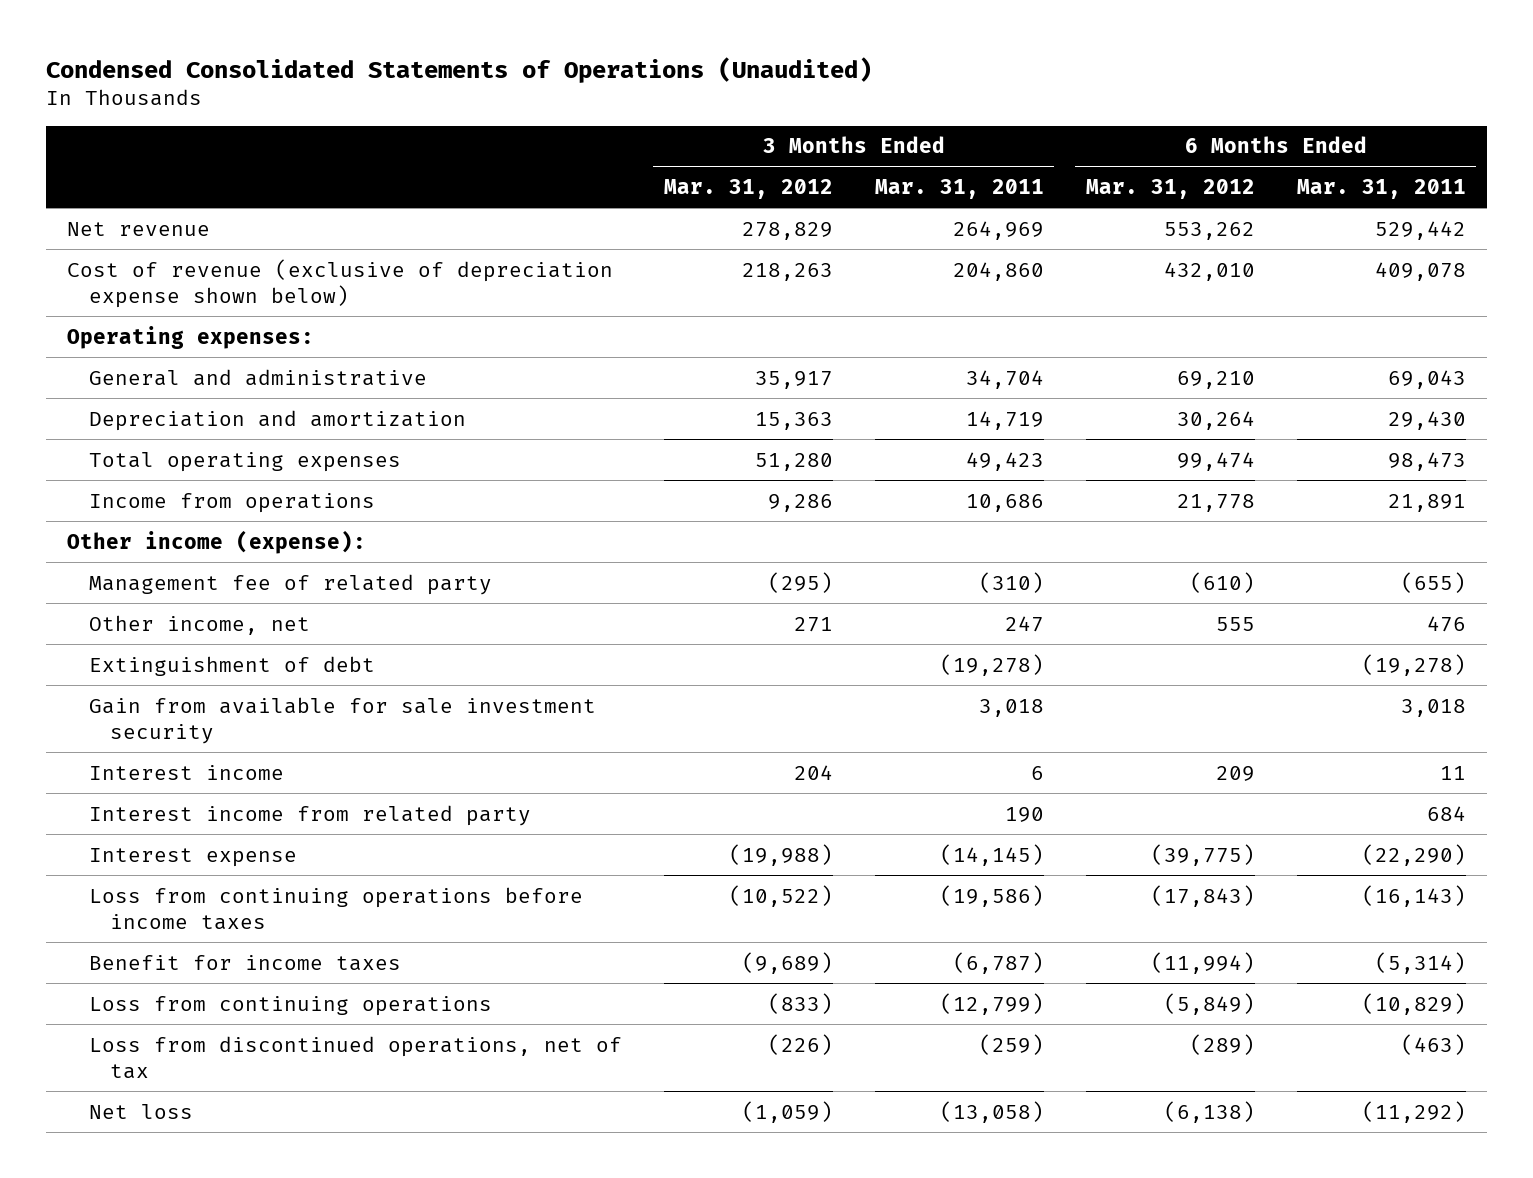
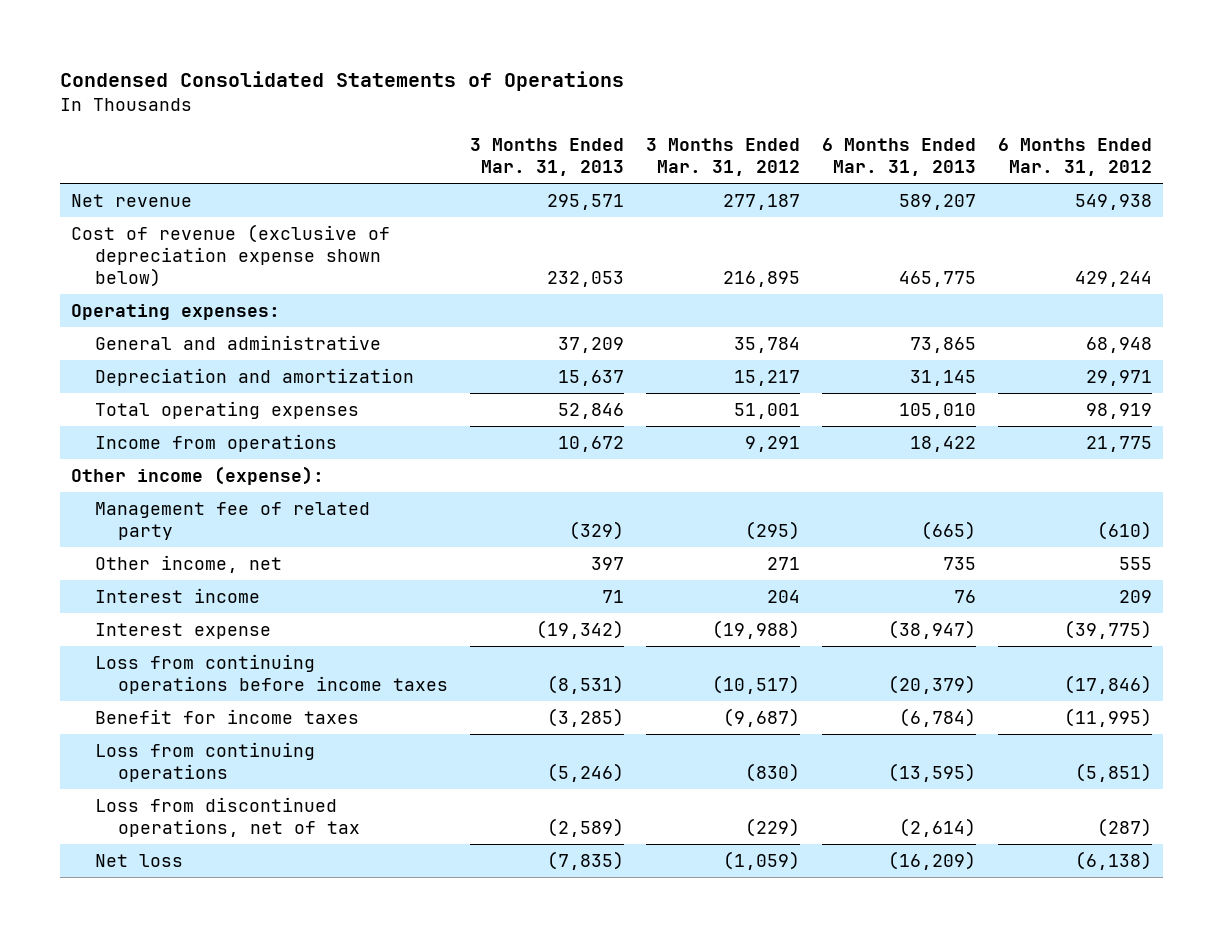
[45,56,872,83] Condensed Consolidated Statements of Operations (Unaudited) -> [60,71,625,92] Condensed Consolidated Statements of Operations
[874,179,1044,200] Mar. 31, 2011 -> none
[1296,179,1466,200] Mar. 31, 2011 -> none
none -> [469,137,624,176] 3 Months Ended Mar. 31, 2013
none -> [821,137,976,176] 6 Months Ended Mar. 31, 2013
[741,221,833,240] 278,829 -> [722,193,800,210] 277,187
[1163,221,1255,240] 553,262 -> [1074,193,1152,210] 549,938
[741,262,833,281] 218,263 -> [722,270,800,287] 216,895
[1163,261,1255,281] 432,010 -> [1074,270,1152,287] 429,244
[754,370,833,389] 35,917 -> [733,336,800,353] 35,784
[1176,370,1255,389] 69,210 -> [1085,336,1152,353] 68,948
[754,411,833,430] 15,363 -> [733,369,800,386] 15,217
[1176,410,1255,430] 30,264 -> [1085,369,1152,386] 29,971
[754,452,833,471] 51,280 -> [733,402,800,419] 51,001
[1176,451,1255,471] 99,474 -> [1085,402,1152,419] 98,919
[767,493,833,512] 9,286 -> [744,435,800,452] 9,291
[1176,493,1255,512] 21,778 -> [1085,435,1152,452] 21,775
[88,655,375,676] Extinguishment of debt -> none
[88,696,596,744] Gain from available for sale investment security -> none
[88,804,531,826] Interest income from related party -> none
[728,884,833,907] (10,522) -> [711,674,800,694] (10,517)
[1150,884,1255,907] (17,843) -> [1063,674,1152,694] (17,846)
[741,951,833,974] (9,689) -> [722,707,800,727] (9,687)
[1150,951,1255,974] (11,994) -> [1063,707,1152,727] (11,995)
[767,992,833,1014] (833) -> [744,762,800,782] (830)
[1163,992,1255,1015] (5,849) -> [1074,762,1152,782] (5,851)
[767,1033,833,1055] (226) -> [744,817,800,837] (229)
[1189,1033,1255,1055] (289) -> [1096,817,1152,837] (287)

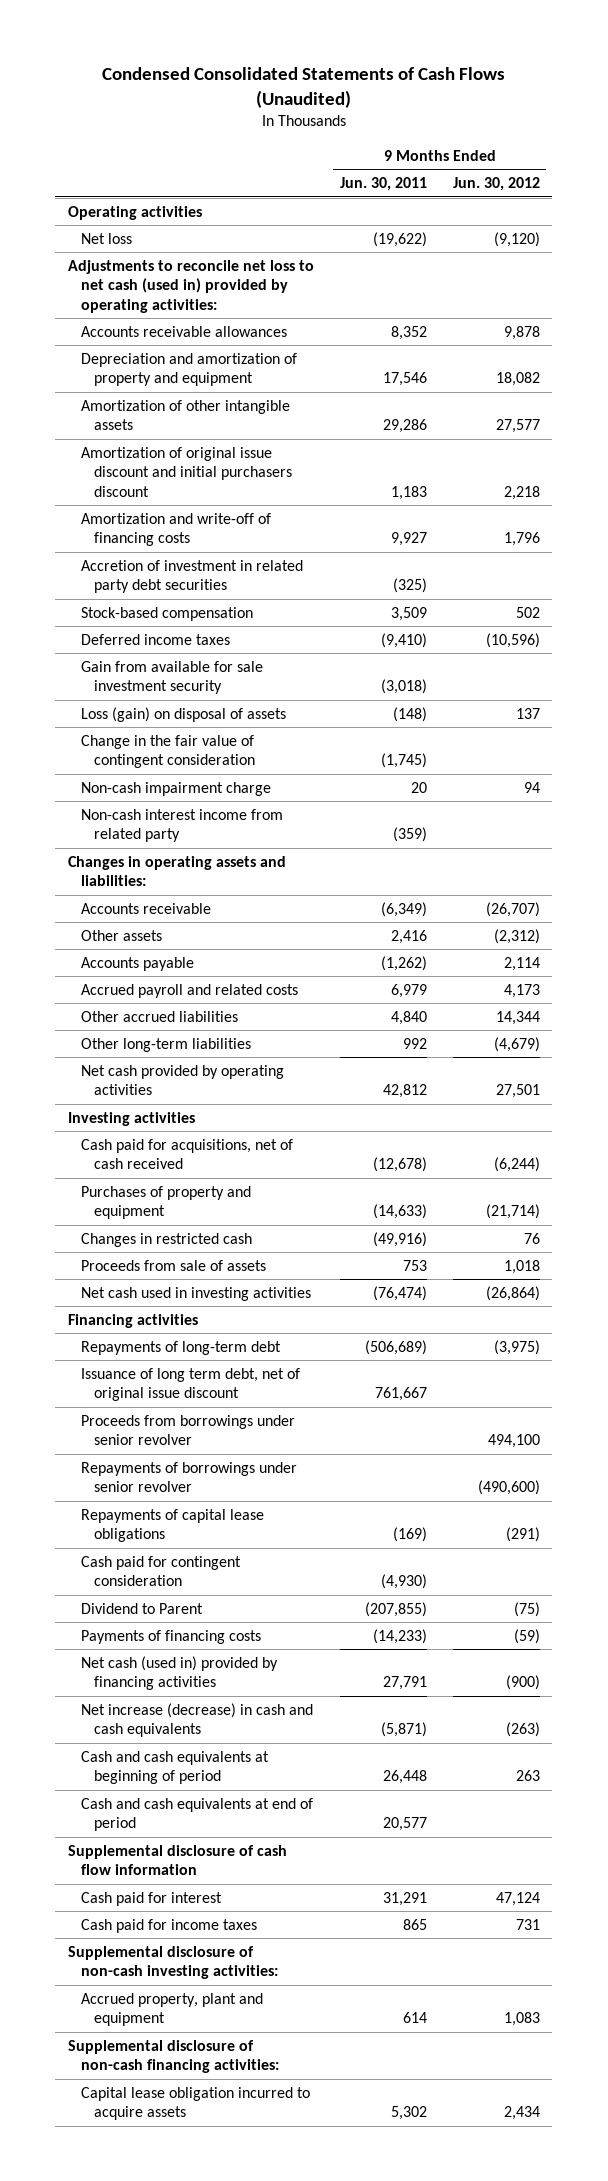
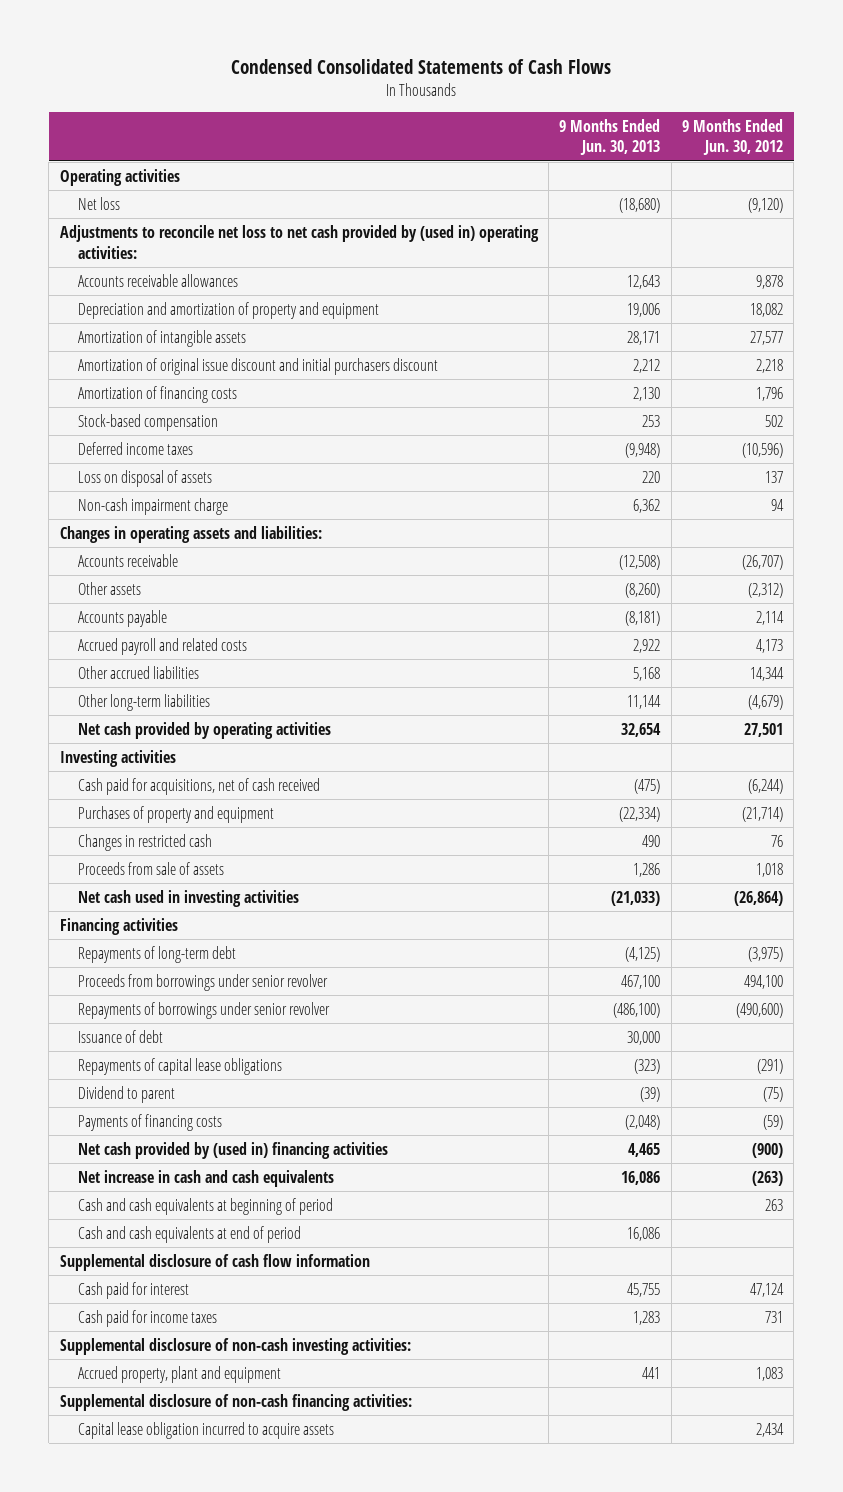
[101,67,505,108] Condensed Consolidated Statements of Cash Flows (Unaudited) -> [231,58,612,74] Condensed Consolidated Statements of Cash Flows
[339,177,427,192] Jun. 30, 2011 -> none
none -> [559,118,661,156] 9 Months Ended Jun. 30, 2013
[68,259,315,313] Adjustments to reconcile net loss to net cash (used in) provided by operating activities: -> [59,224,539,259] Adjustments to reconcile net loss to net cash provided by (used in) operating activities:
[81,399,291,431] Amortization of other intangible assets -> [77,329,246,347] Amortization of intangible assets
[81,559,304,594] Accretion of investment in related party debt securities -> none
[81,512,272,547] Amortization and write-off of financing costs -> [77,385,237,403] Amortization of financing costs
[81,660,264,695] Gain from available for sale investment security -> none
[81,734,255,769] Change in the fair value of contingent consideration -> none
[81,706,287,722] Loss (gain) on disposal of assets -> [77,469,212,487] Loss on disposal of assets
[81,808,284,843] Non-cash interest income from related party -> none
[81,1367,301,1402] Issuance of long term debt, net of original issue discount -> none
none -> [77,1029,163,1043] Issuance of debt
[81,1555,242,1587] Cash paid for contingent consideration -> none
[81,1602,204,1614] Dividend to Parent -> [77,1085,175,1103] Dividend to parent
[81,1655,279,1691] Net cash (used in) provided by financing activities -> [77,1141,388,1159] Net cash provided by (used in) financing activities
[81,1702,314,1738] Net increase (decrease) in cash and cash equivalents -> [77,1169,334,1187] Net increase in cash and cash equivalents

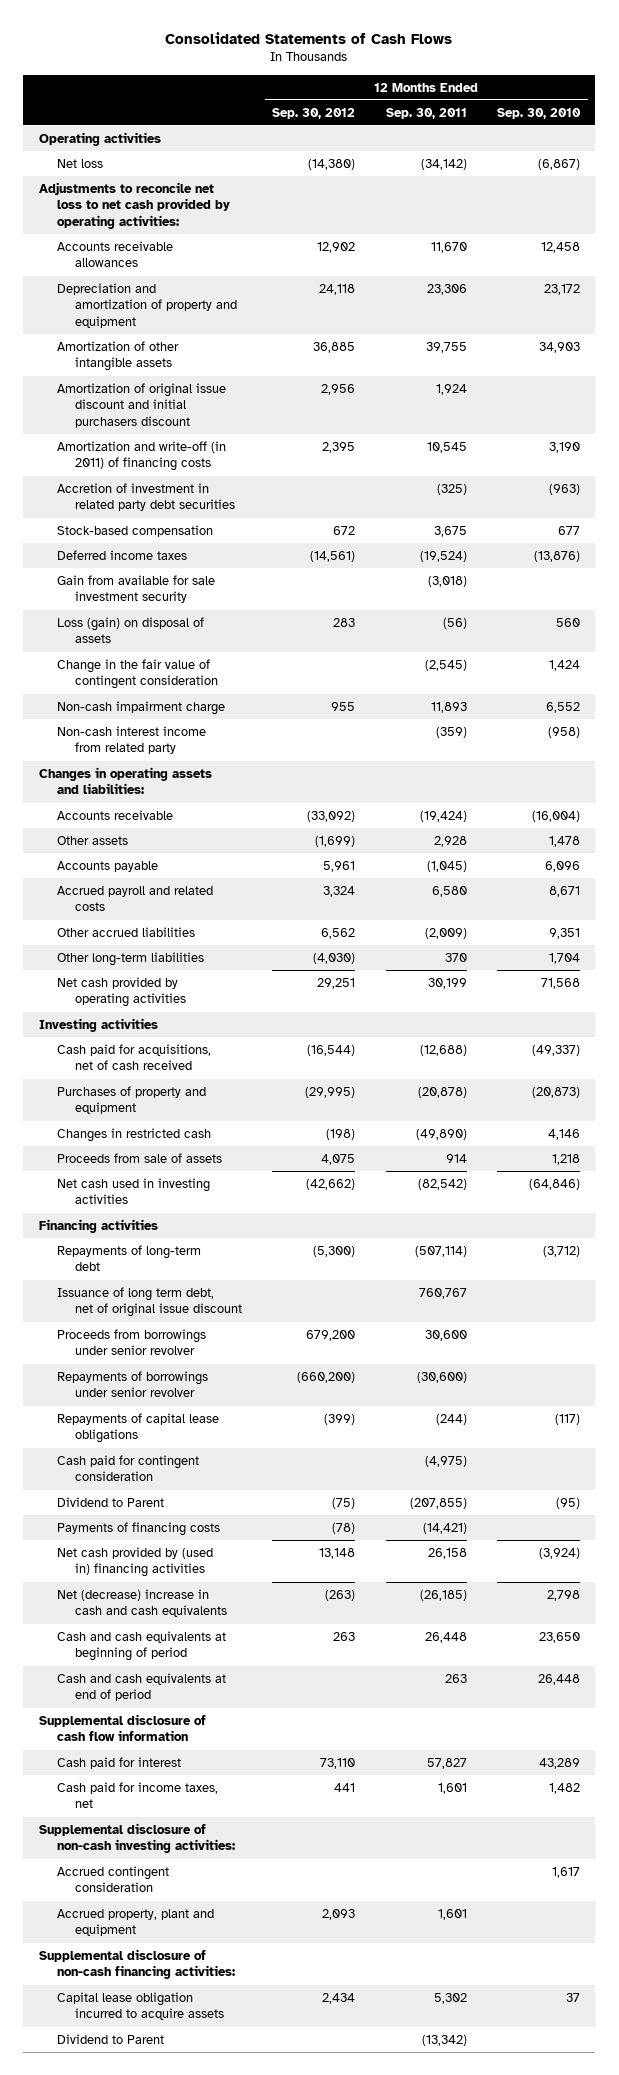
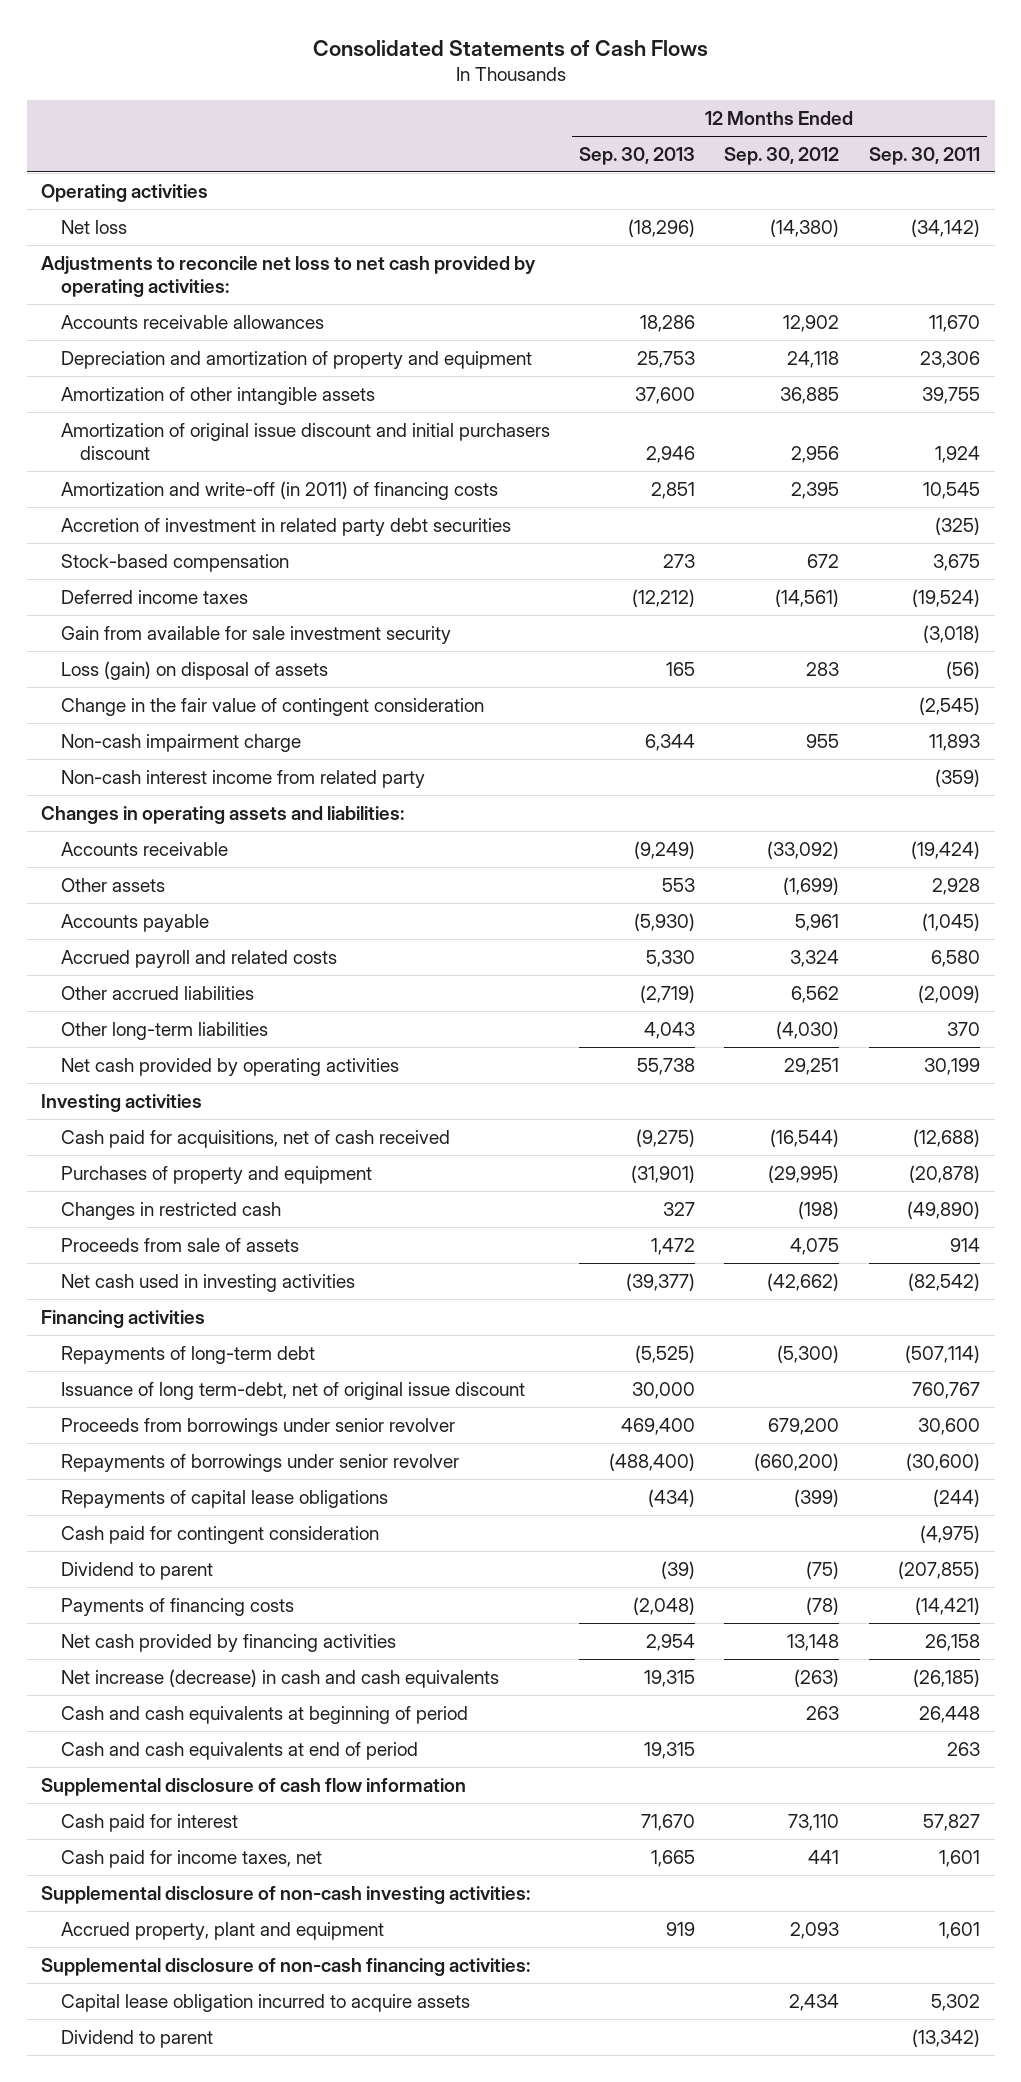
[497,107,582,119] Sep. 30, 2010 -> none
none -> [579,146,696,165] Sep. 30, 2013
[56,1287,243,1318] Issuance of long term debt, net of original issue discount -> [60,1381,525,1400] Issuance of long term-debt, net of original issue discount
[56,1497,164,1508] Dividend to Parent -> [60,1561,213,1580] Dividend to parent
[56,1547,213,1578] Net cash provided by (used in) financing activities -> [60,1633,396,1652] Net cash provided by financing activities
[56,1589,228,1618] Net (decrease) increase in cash and cash equivalents -> [60,1668,499,1688] Net increase (decrease) in cash and cash equivalents
[56,1866,169,1893] Accrued contingent consideration -> none
[56,2034,164,2045] Dividend to Parent -> [60,2029,213,2048] Dividend to parent

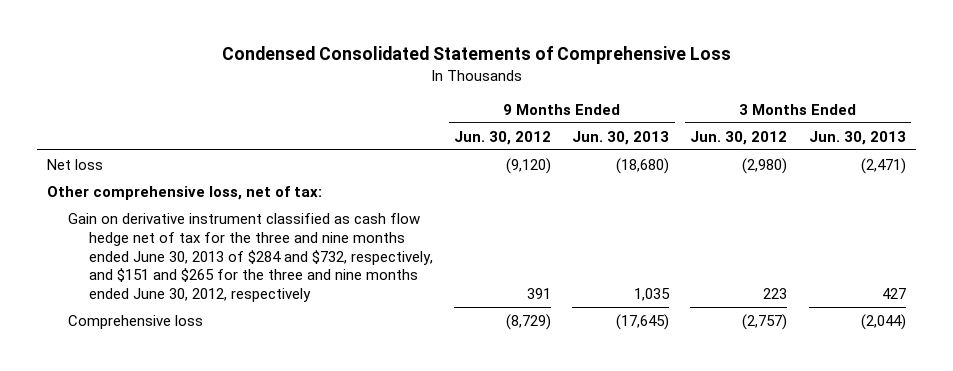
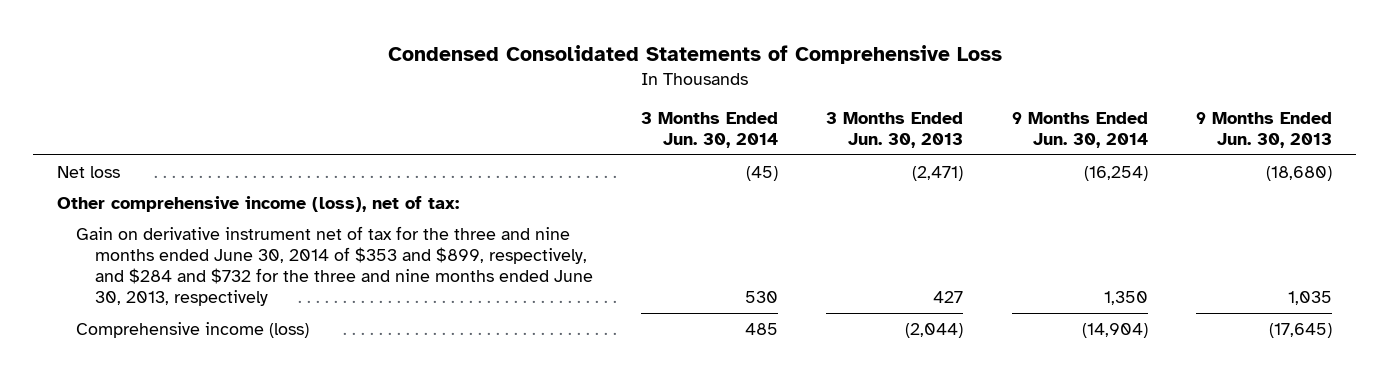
[453,130,551,145] Jun. 30, 2012 -> none
[690,130,788,145] Jun. 30, 2012 -> none
none -> [641,111,779,149] 3 Months Ended Jun. 30, 2014
none -> [1011,111,1148,149] 9 Months Ended Jun. 30, 2014
[47,185,323,200] Other comprehensive loss, net of tax: -> [57,195,460,212] Other comprehensive income (loss), net of tax:
[68,212,433,303] Gain on derivative instrument classified as cash flow hedge net of tax for the three and nine months ended June 30, 2013 of $284 and $732, respectively, and $151 and $265 for the three and nine months ended June 30, 2012, respectively -> [75,225,593,307] Gain on derivative instrument net of tax for the three and nine months ended June 30, 2014 of $353 and $899, respectively, and $284 and $732 for the three and nine months ended June 30, 2013, respectively
[68,314,204,329] Comprehensive loss -> [75,321,309,338] Comprehensive income (loss)

